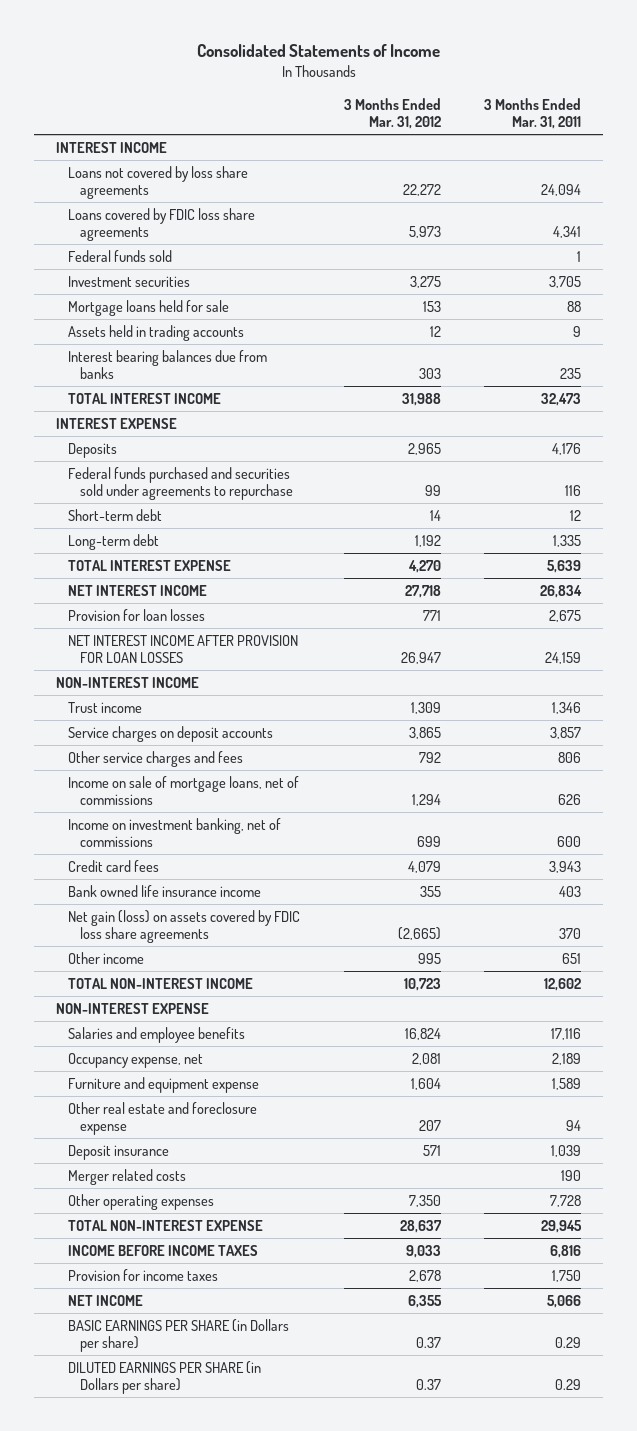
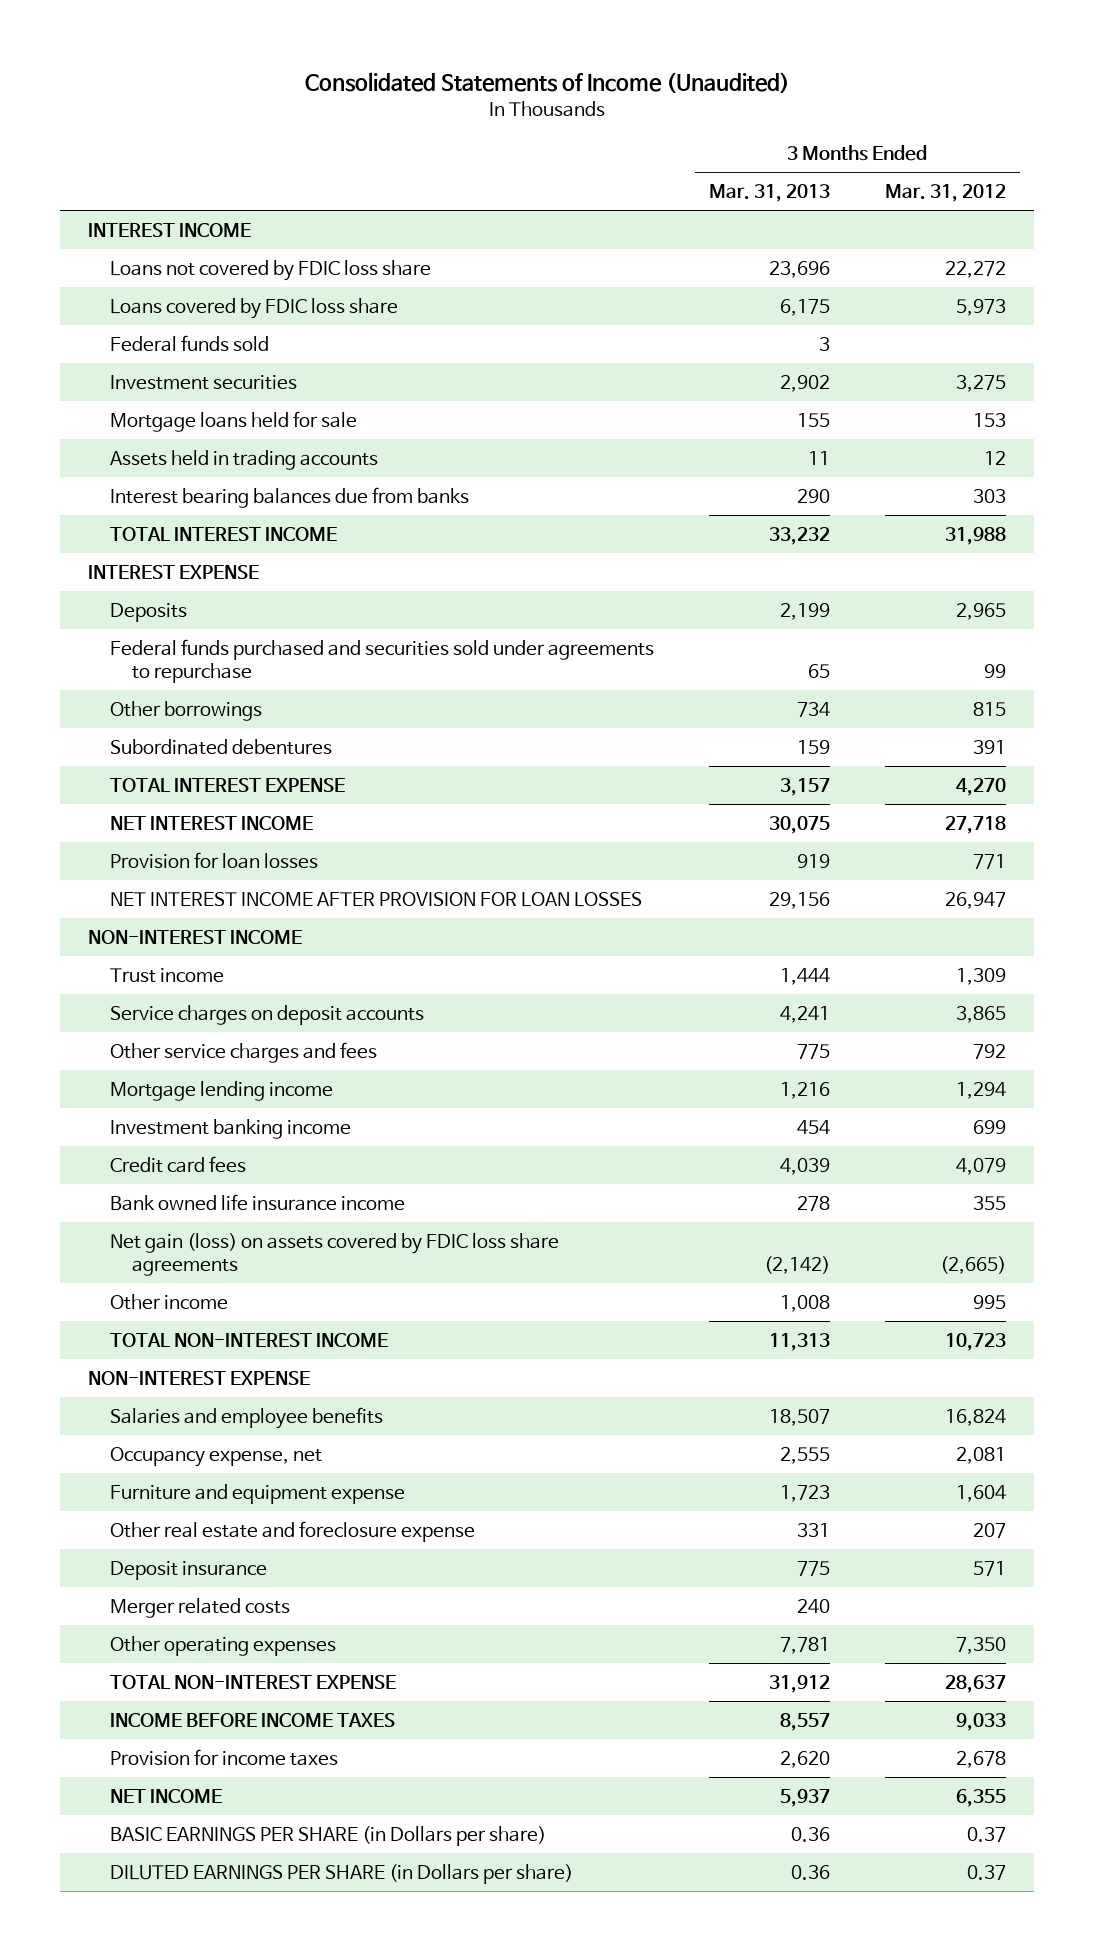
[196,44,440,58] Consolidated Statements of Income -> [304,71,790,93] Consolidated Statements of Income (Unaudited)
[484,97,582,129] 3 Months Ended Mar. 31, 2011 -> none
none -> [708,184,830,203] Mar. 31, 2013
[68,165,249,200] Loans not covered by loss share agreements -> [109,259,431,281] Loans not covered by FDIC loss share
[68,207,256,242] Loans covered by FDIC loss share agreements -> [109,297,398,319] Loans covered by FDIC loss share
[68,508,163,521] Short-term debt -> none
[68,533,160,550] Long-term debt -> none
none -> [109,700,262,721] Other borrowings
none -> [109,738,332,755] Subordinated debentures
[68,775,300,806] Income on sale of mortgage loans, net of commissions -> [109,1080,333,1101] Mortgage lending income
[68,817,282,848] Income on investment banking, net of commissions -> [109,1118,351,1139] Investment banking income

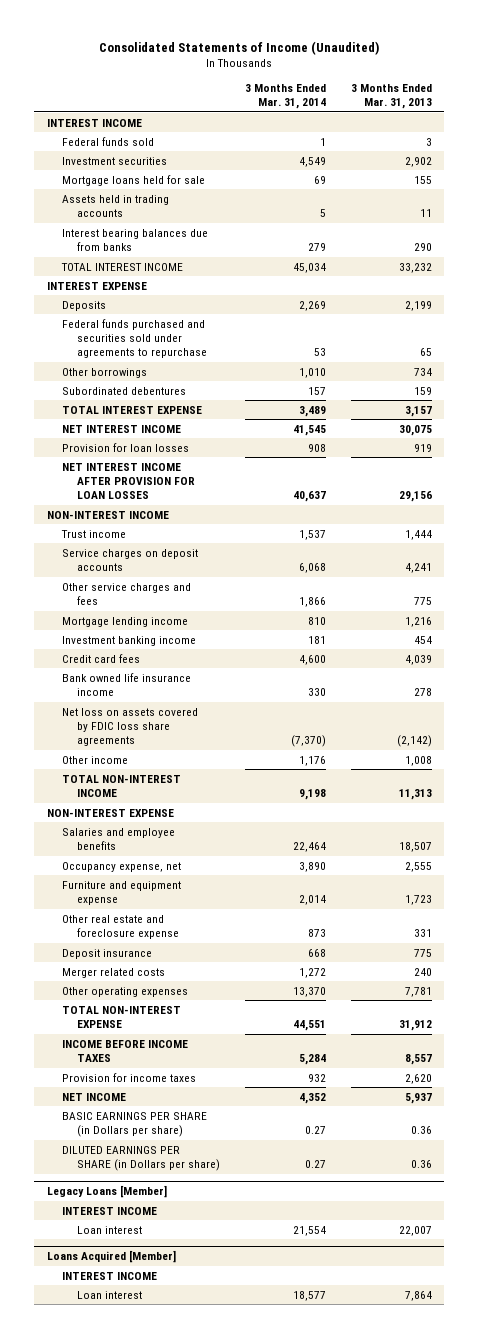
[885,184,1007,203] Mar. 31, 2012 -> none
none -> [244,84,326,110] 3 Months Ended Mar. 31, 2014
[109,259,431,281] Loans not covered by FDIC loss share -> none
[109,297,398,319] Loans covered by FDIC loss share -> none
[109,1232,559,1276] Net gain (loss) on assets covered by FDIC loss share agreements -> [61,707,198,746] Net loss on assets covered by FDIC loss share agreements
none -> [46,1184,167,1198] Legacy Loans [Member]
none -> [61,1206,157,1215] INTEREST INCOME
none -> [77,1225,143,1234] Loan interest
none -> [46,1249,176,1263] Loans Acquired [Member]
none -> [61,1271,157,1280] INTEREST INCOME
none -> [77,1290,143,1299] Loan interest

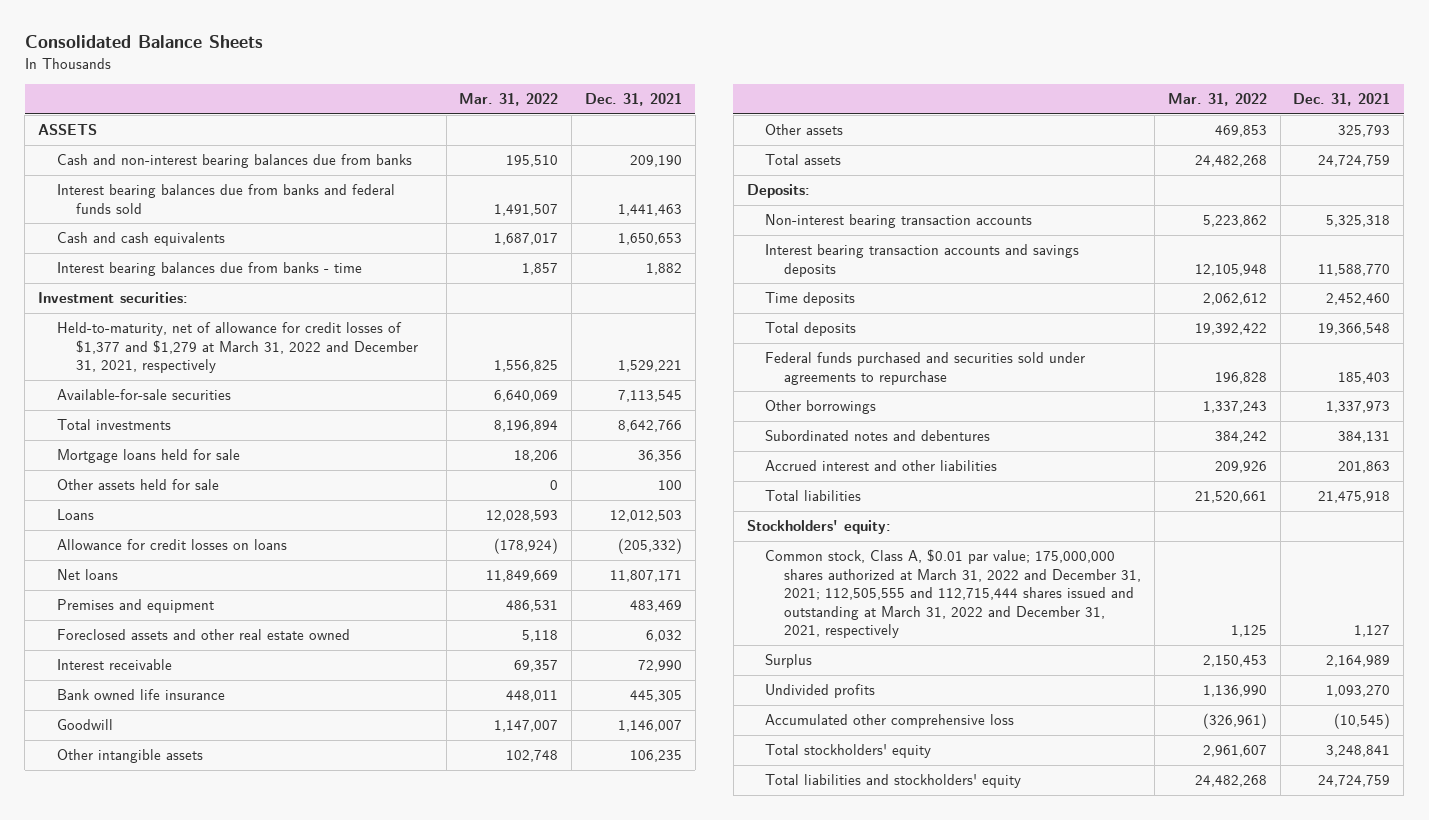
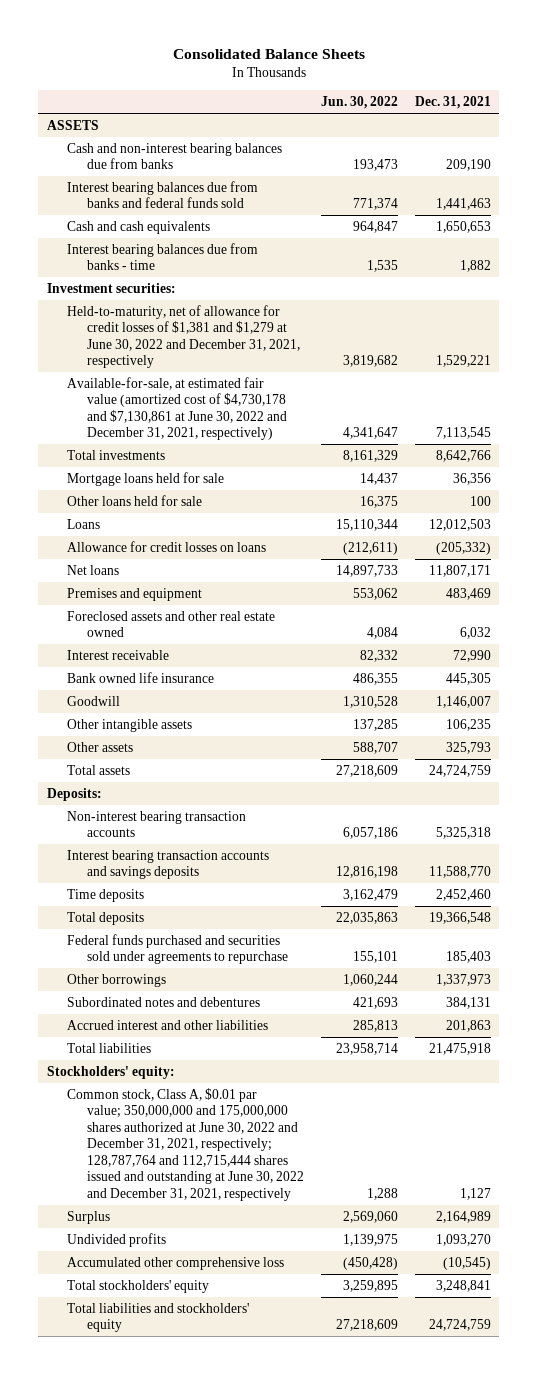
[459,93,559,107] Mar. 31, 2022 -> none
none -> [321,95,399,109] Jun. 30, 2022
[57,322,418,374] Held-to-maturity, net of allowance for credit losses of $1,377 and $1,279 at March 31, 2022 and December 31, 2021, respectively -> [66,304,301,369] Held-to-maturity, net of allowance for credit losses of $1,381 and $1,279 at June 30, 2022 and December 31, 2021, respectively
[57,389,232,401] Available-for-sale securities -> [66,376,288,441] Available-for-sale, at estimated fair value (amortized cost of $4,730,178 and $7,130,861 at June 30, 2022 and December 31, 2021, respectively)
[57,479,220,491] Other assets held for sale -> [66,494,202,506] Other loans held for sale
[765,549,1142,639] Common stock, Class A, $0.01 par value; 175,000,000 shares authorized at March 31, 2022 and December 31, 2021; 112,505,555 and 112,715,444 shares issued and outstanding at March 31, 2022 and December 31, 2021, respectively -> [66,1087,305,1201] Common stock, Class A, $0.01 par value; 350,000,000 and 175,000,000 shares authorized at June 30, 2022 and December 31, 2021, respectively; 128,787,764 and 112,715,444 shares issued and outstanding at June 30, 2022 and December 31, 2021, respectively

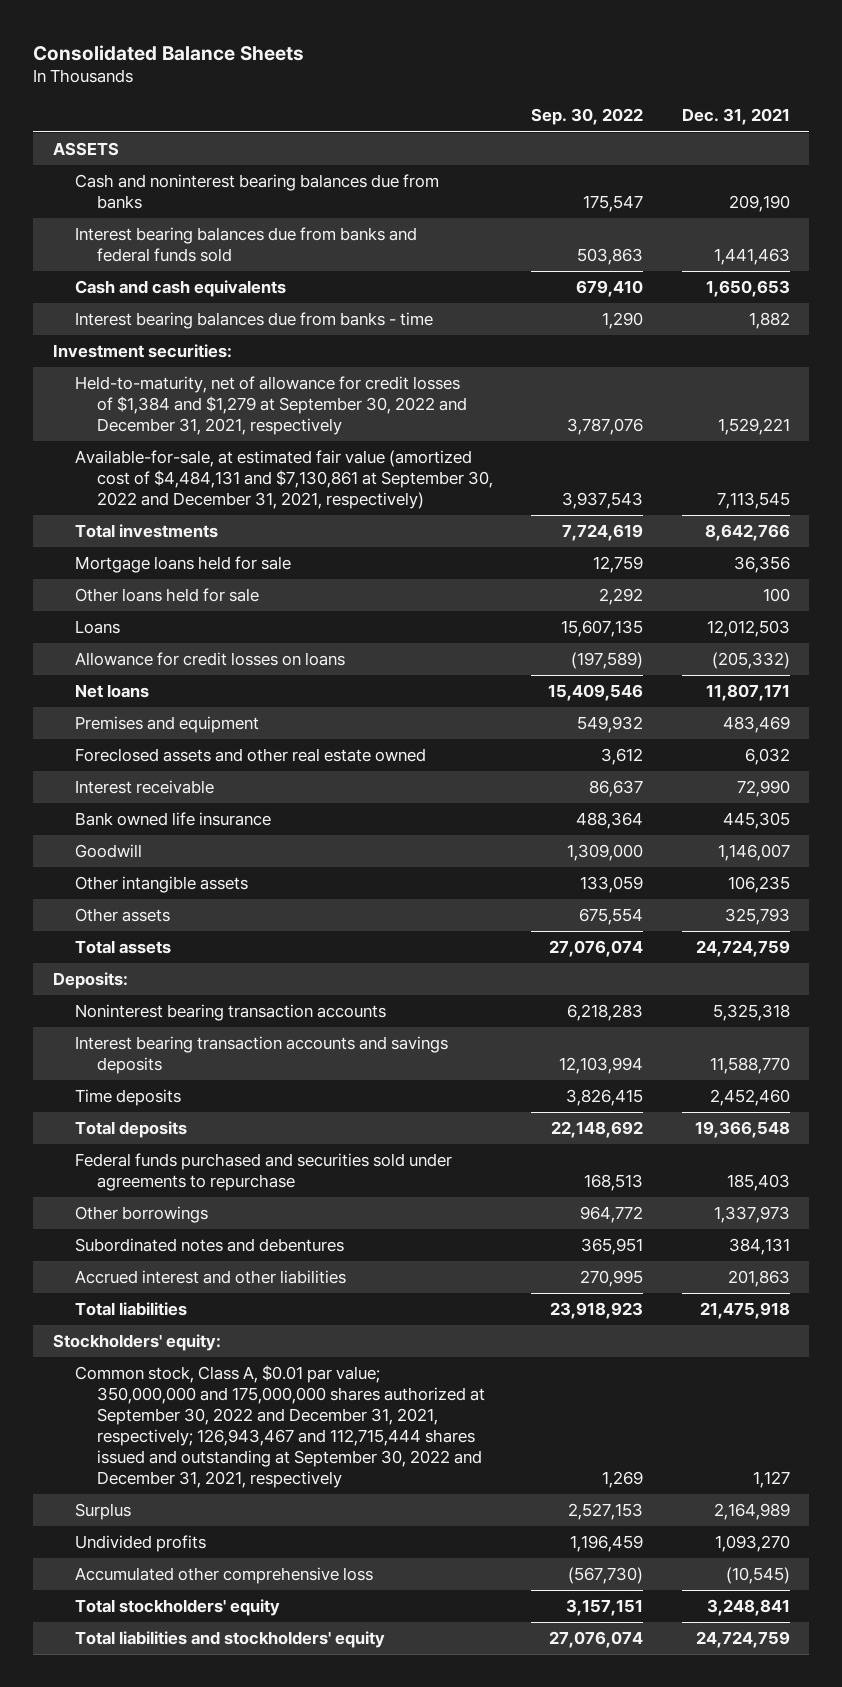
[321,95,399,109] Jun. 30, 2022 -> none
none -> [531,108,644,126] Sep. 30, 2022
[66,142,282,170] Cash and non-interest bearing balances due from banks -> [74,174,439,210] Cash and noninterest bearing balances due from banks
[66,304,301,369] Held-to-maturity, net of allowance for credit losses of $1,381 and $1,279 at June 30, 2022 and December 31, 2021, respectively -> [74,376,467,436] Held-to-maturity, net of allowance for credit losses of $1,384 and $1,279 at September 30, 2022 and December 31, 2021, respectively
[66,376,288,441] Available-for-sale, at estimated fair value (amortized cost of $4,730,178 and $7,130,861 at June 30, 2022 and December 31, 2021, respectively) -> [74,450,493,510] Available-for-sale, at estimated fair value (amortized cost of $4,484,131 and $7,130,861 at September 30, 2022 and December 31, 2021, respectively)
[66,810,246,838] Non-interest bearing transaction accounts -> [74,1004,386,1022] Noninterest bearing transaction accounts
[66,1087,305,1201] Common stock, Class A, $0.01 par value; 350,000,000 and 175,000,000 shares authorized at June 30, 2022 and December 31, 2021, respectively; 128,787,764 and 112,715,444 shares issued and outstanding at June 30, 2022 and December 31, 2021, respectively -> [74,1365,485,1489] Common stock, Class A, $0.01 par value; 350,000,000 and 175,000,000 shares authorized at September 30, 2022 and December 31, 2021, respectively; 126,943,467 and 112,715,444 shares issued and outstanding at September 30, 2022 and December 31, 2021, respectively

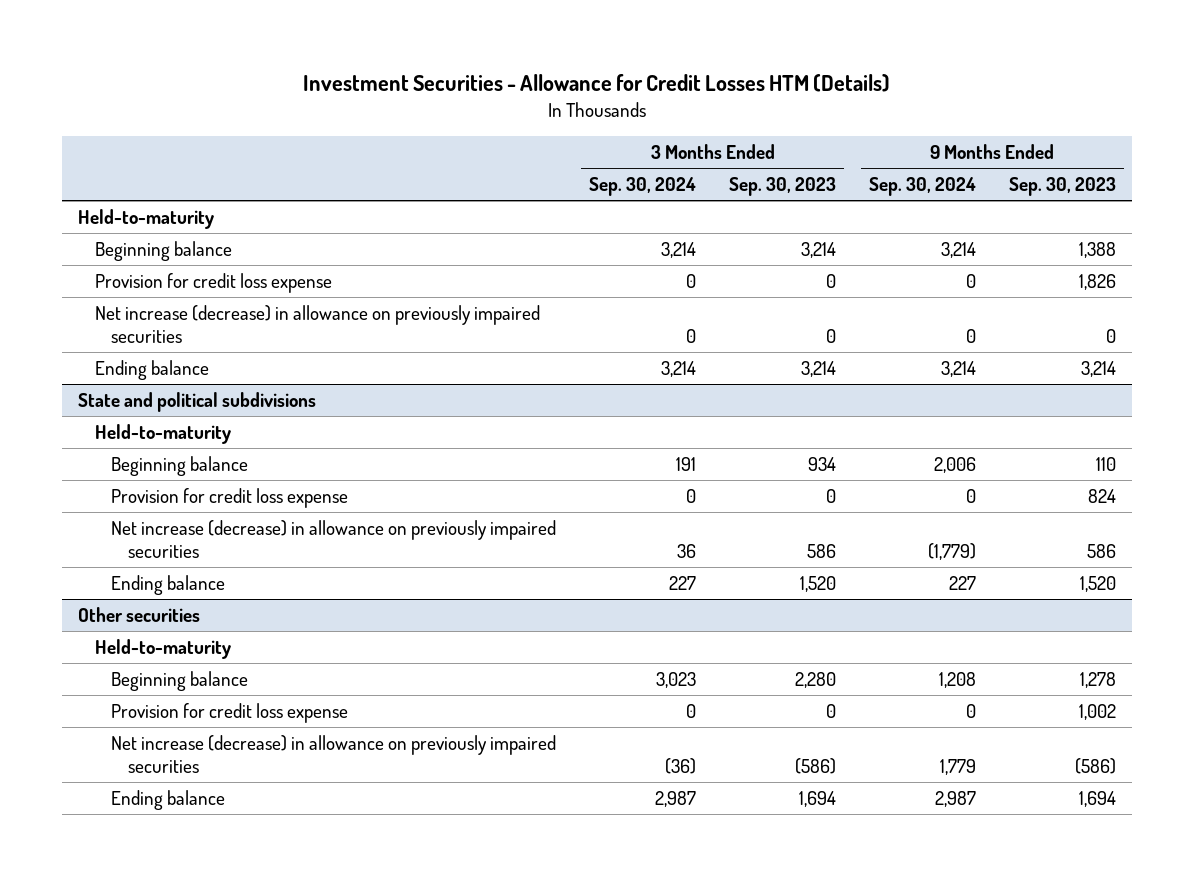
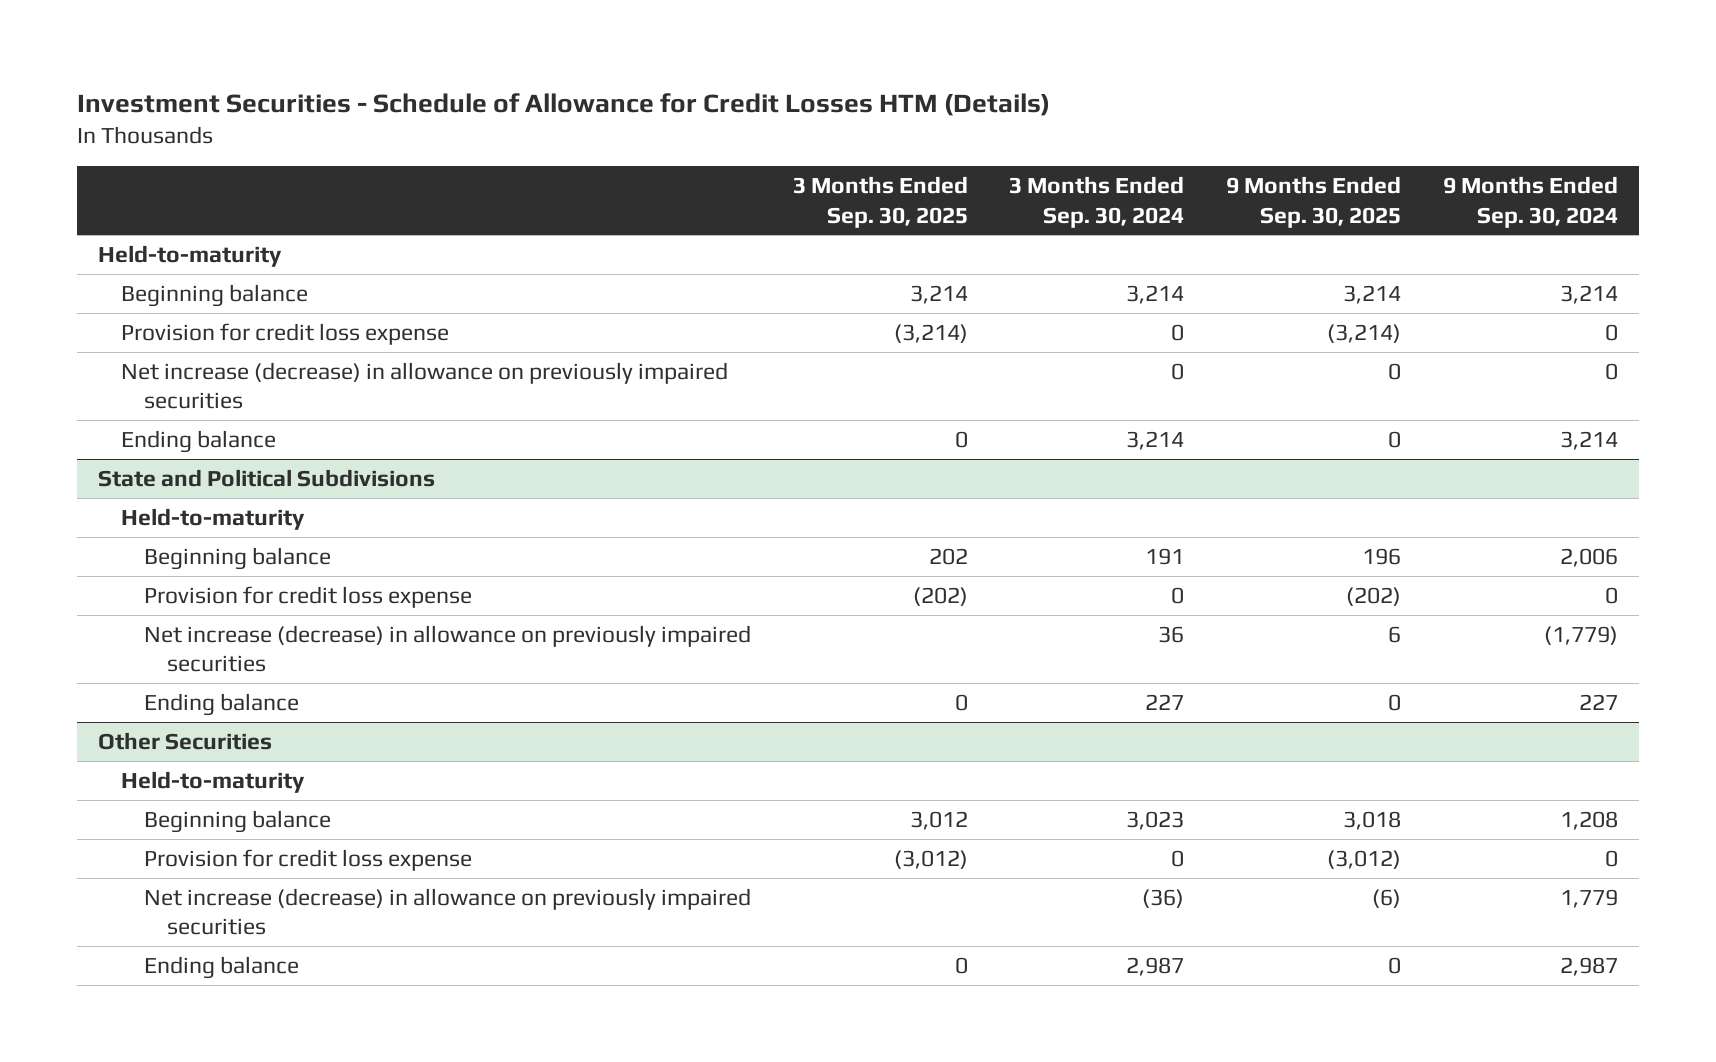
[302,74,890,93] Investment Securities - Allowance for Credit Losses HTM (Details) -> [76,93,1050,117] Investment Securities - Schedule of Allowance for Credit Losses HTM (Details)
[728,177,836,197] Sep. 30, 2023 -> none
[1008,177,1116,197] Sep. 30, 2023 -> none
none -> [792,175,968,228] 3 Months Ended Sep. 30, 2025
none -> [1226,175,1402,228] 9 Months Ended Sep. 30, 2025
[78,392,317,413] State and political subdivisions -> [97,468,435,487] State and Political Subdivisions
[78,607,201,623] Other securities -> [97,731,272,750] Other Securities

